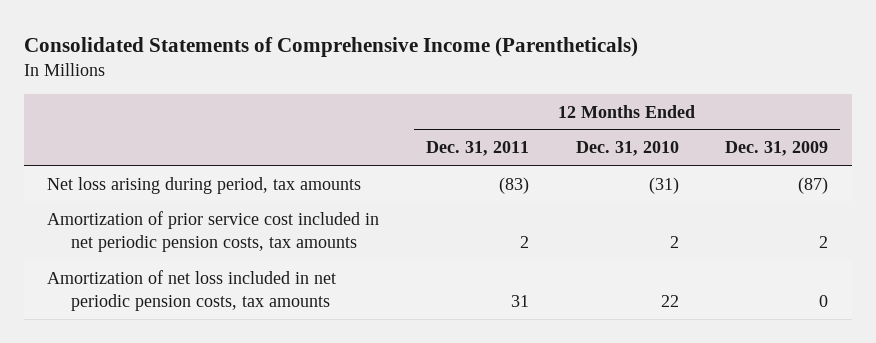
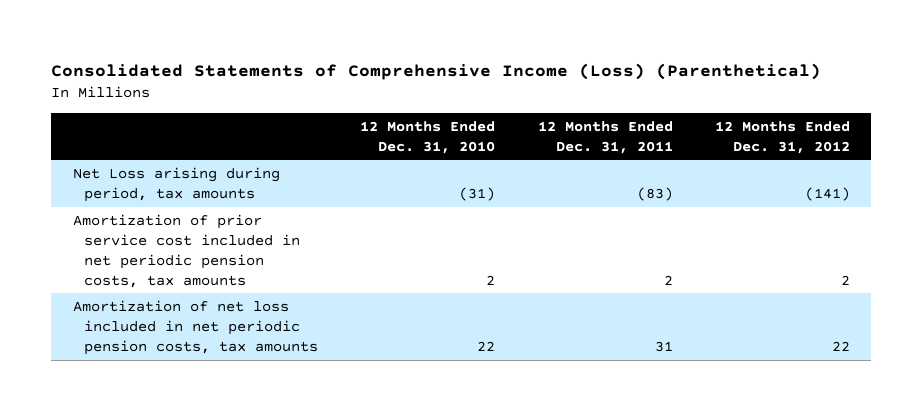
[23,37,638,58] Consolidated Statements of Comprehensive Income (Parentheticals) -> [51,62,822,80] Consolidated Statements of Comprehensive Income (Loss) (Parenthetical)
[725,141,829,157] Dec. 31, 2009 -> none
none -> [715,120,851,154] 12 Months Ended Dec. 31, 2012
[47,176,362,194] Net loss arising during period, tax amounts -> [72,166,280,202] Net Loss arising during period, tax amounts

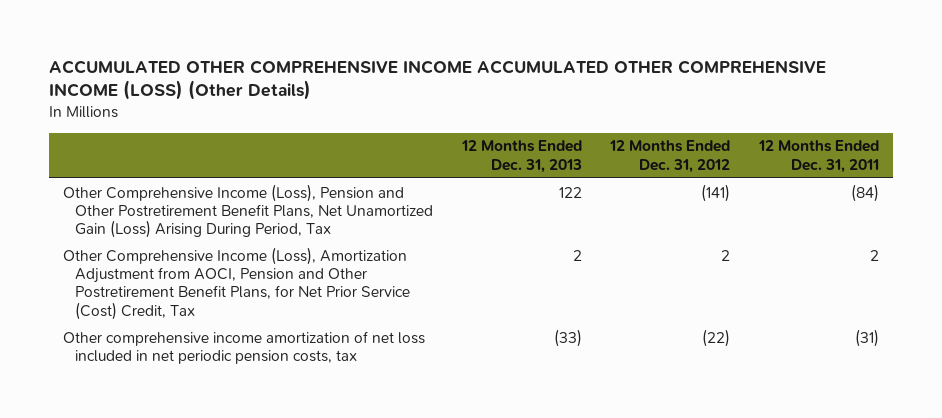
[51,62,822,80] Consolidated Statements of Comprehensive Income (Loss) (Parenthetical) -> [48,59,826,101] ACCUMULATED OTHER COMPREHENSIVE INCOME ACCUMULATED OTHER COMPREHENSIVE INCOME (LOSS) (Other Details)
[360,120,496,154] 12 Months Ended Dec. 31, 2010 -> none
none -> [460,140,582,173] 12 Months Ended Dec. 31, 2013
[72,213,300,288] Amortization of prior service cost included in net periodic pension costs, tax amounts -> none
[72,166,280,202] Net Loss arising during period, tax amounts -> [62,183,433,239] Other Comprehensive Income (Loss), Pension and Other Postretirement Benefit Plans, Net Unamortized Gain (Loss) Arising During Period, Tax
[636,186,673,201] (83) -> [850,183,879,202] (84)
none -> [62,246,410,320] Other Comprehensive Income (Loss), Amortization Adjustment from AOCI, Pension and Other Postretirement Benefit Plans, for Net Prior Service (Cost) Credit, Tax
[72,299,318,355] Amortization of net loss included in net periodic pension costs, tax amounts -> [62,330,425,364] Other comprehensive income amortization of net loss included in net periodic pension costs, tax
[654,340,673,352] 31 -> [854,328,879,347] (31)
[832,340,851,351] 22 -> [702,328,731,347] (22)

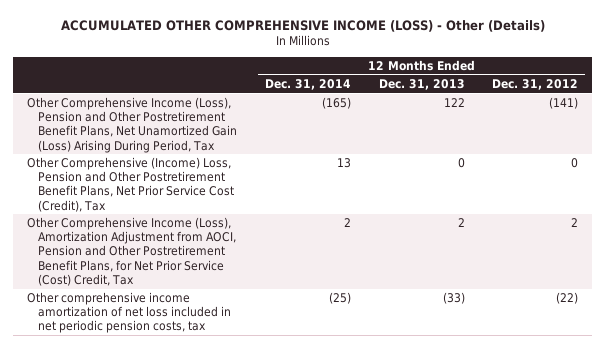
[48,59,826,101] ACCUMULATED OTHER COMPREHENSIVE INCOME ACCUMULATED OTHER COMPREHENSIVE INCOME (LOSS) (Other Details) -> [60,20,545,33] ACCUMULATED OTHER COMPREHENSIVE INCOME (LOSS) - Other (Details)
[757,140,879,173] 12 Months Ended Dec. 31, 2011 -> none
none -> [264,78,351,90] Dec. 31, 2014
none -> [26,157,235,212] Other Comprehensive (Income) Loss, Pension and Other Postretirement Benefit Plans, Net Prior Service Cost (Credit), Tax

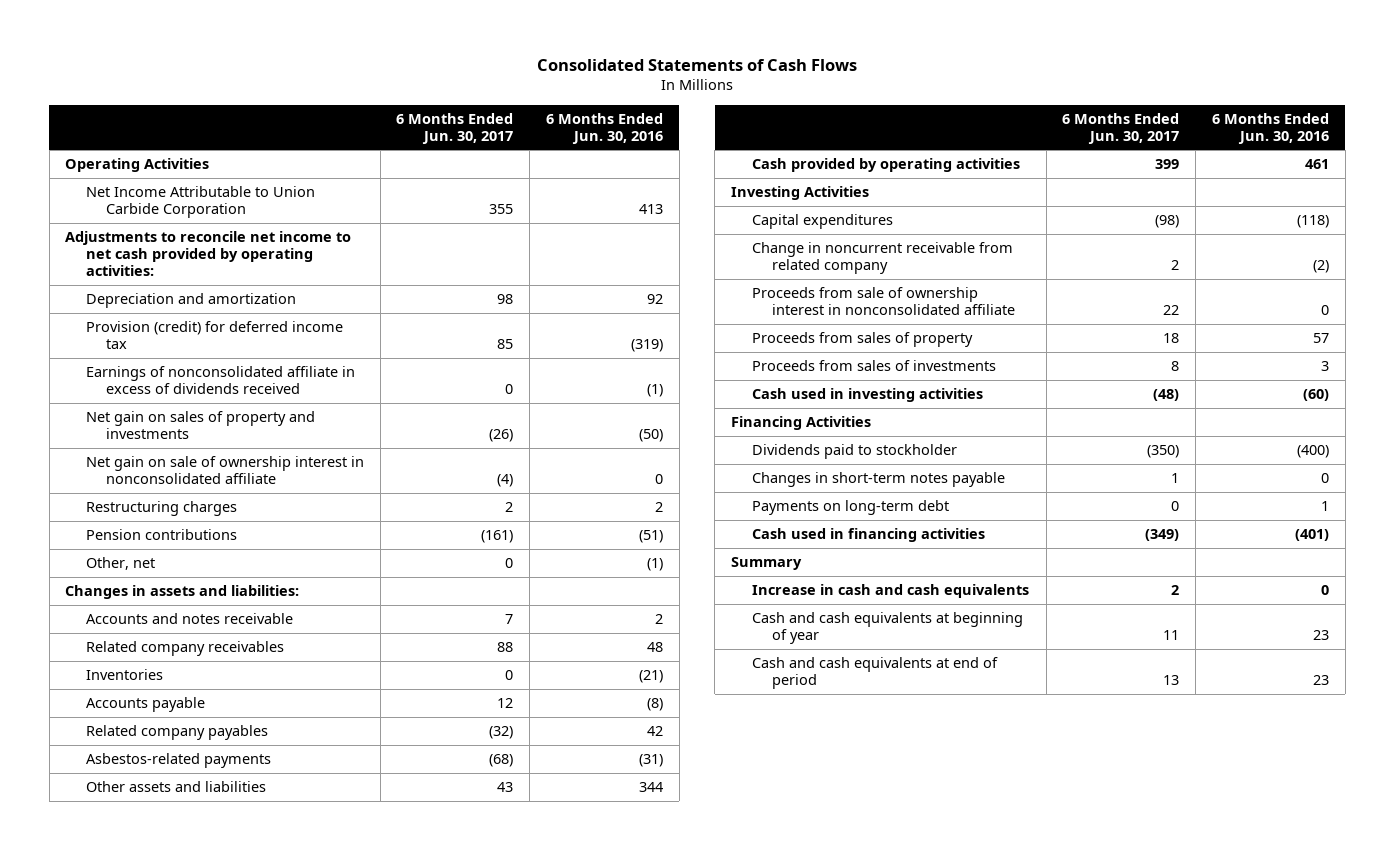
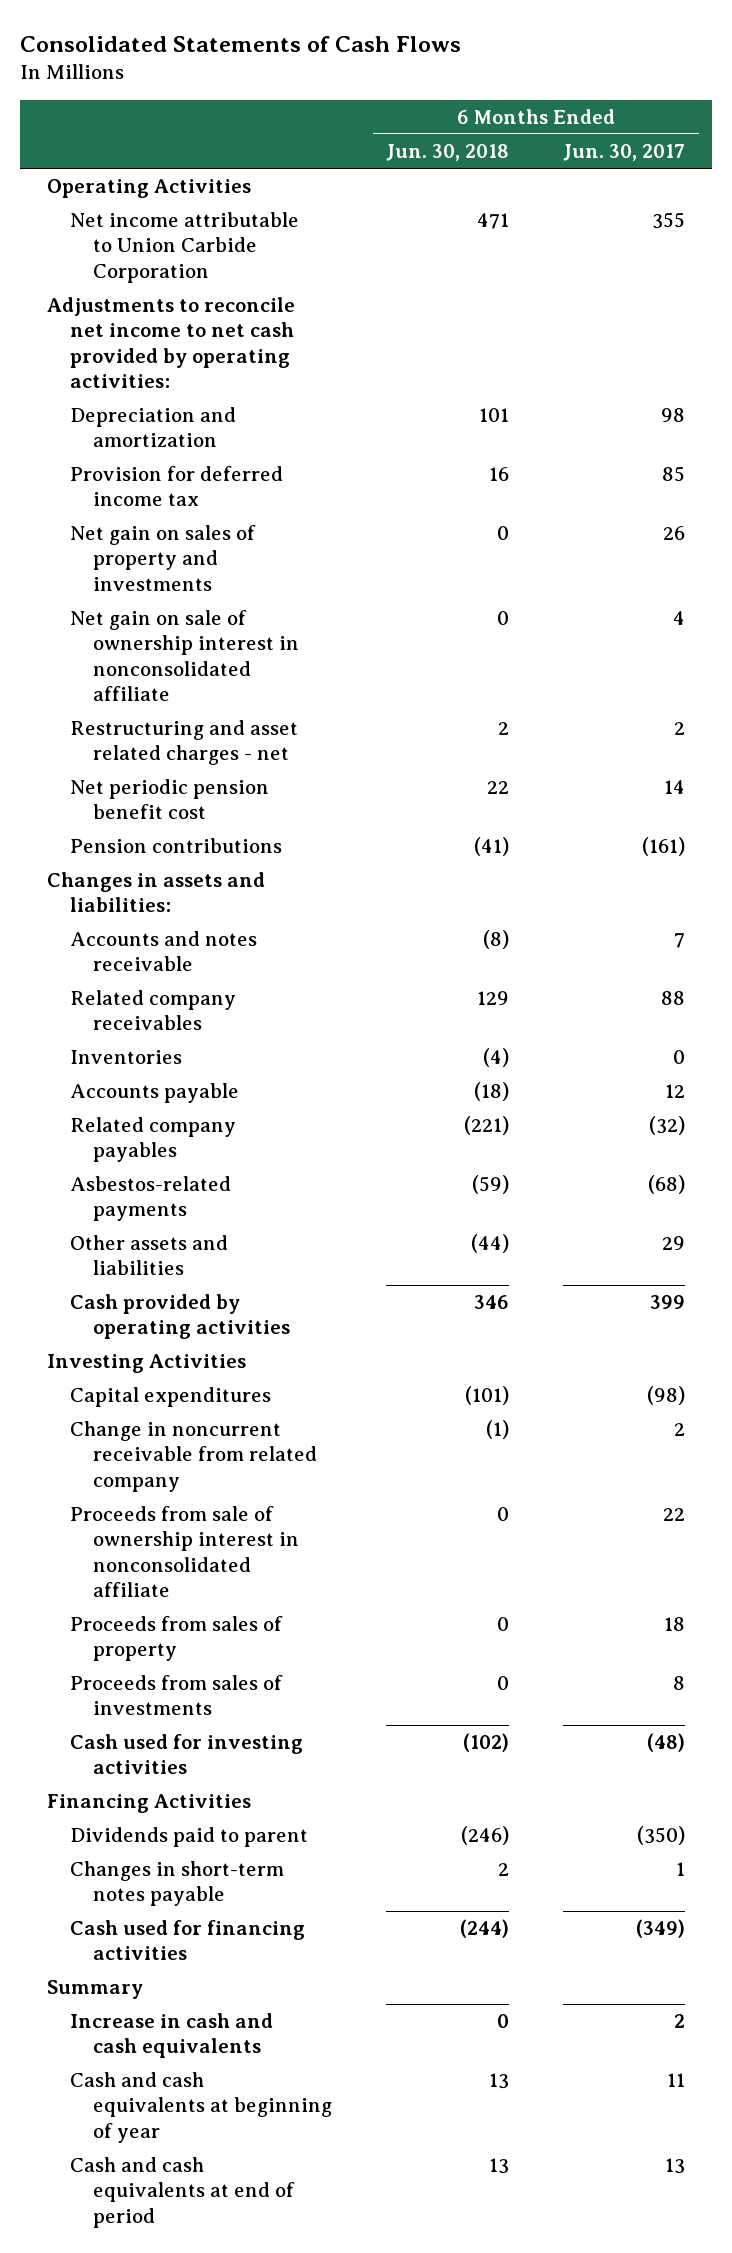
[546,112,664,144] 6 Months Ended Jun. 30, 2016 -> none
none -> [386,144,510,162] Jun. 30, 2018
[85,186,315,219] Net Income Attributable to Union Carbide Corporation -> [70,212,300,283] Net income attributable to Union Carbide Corporation
[85,366,355,395] Earnings of nonconsolidated affiliate in excess of dividends received -> none
[85,321,343,350] Provision (credit) for deferred income tax -> [70,466,284,507] Provision for deferred income tax
[489,429,514,443] (26) -> [663,526,686,541] 26
[497,474,514,488] (4) -> [673,611,686,626] 4
[85,501,237,517] Restructuring charges -> [70,720,299,766] Restructuring and asset related charges - net
none -> [70,779,270,820] Net periodic pension benefit cost
[85,557,155,571] Other, net -> none
[497,782,514,793] 43 -> [662,1236,686,1251] 29
[751,388,983,403] Cash used in investing activities -> [70,1734,304,1775] Cash used for investing activities
[751,444,957,460] Dividends paid to stockholder -> [70,1827,309,1848] Dividends paid to parent
[751,500,949,516] Payments on long-term debt -> none
[751,528,985,543] Cash used in financing activities -> [70,1920,306,1961] Cash used for financing activities

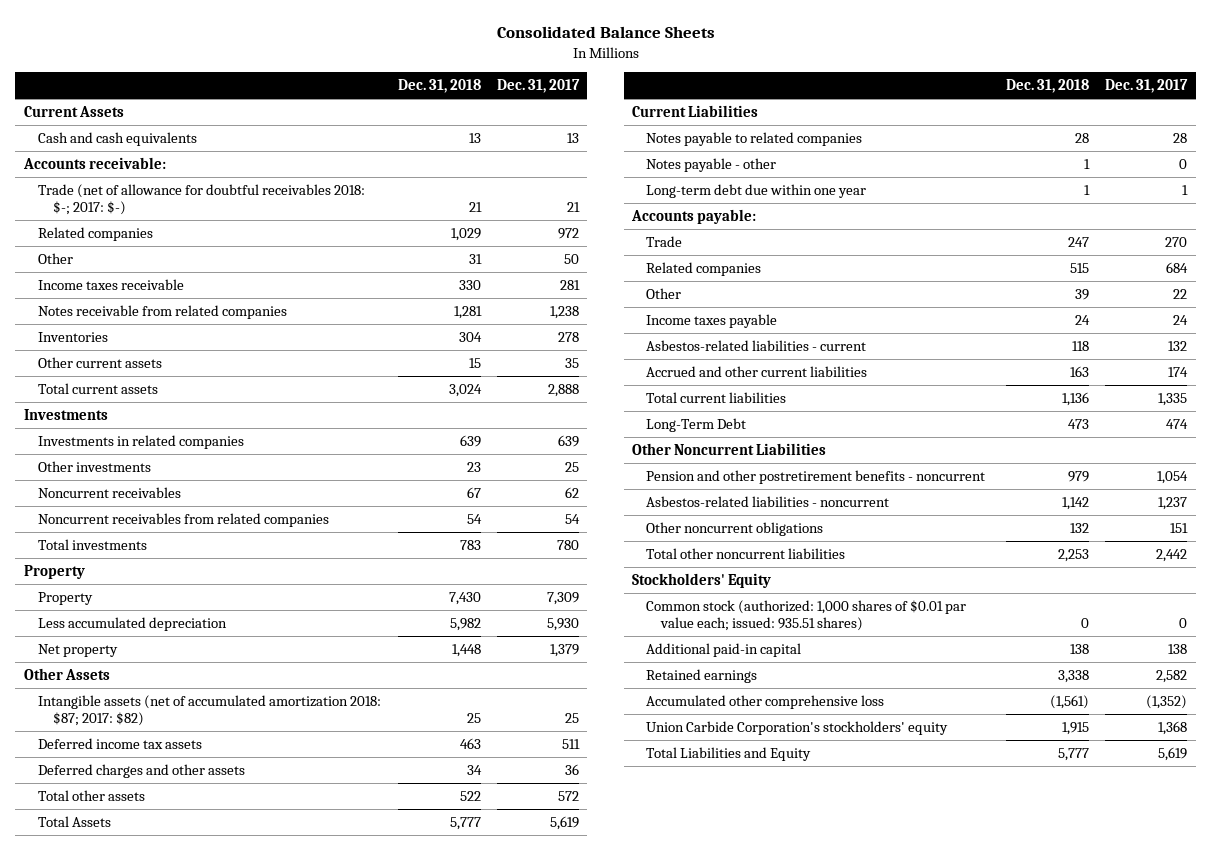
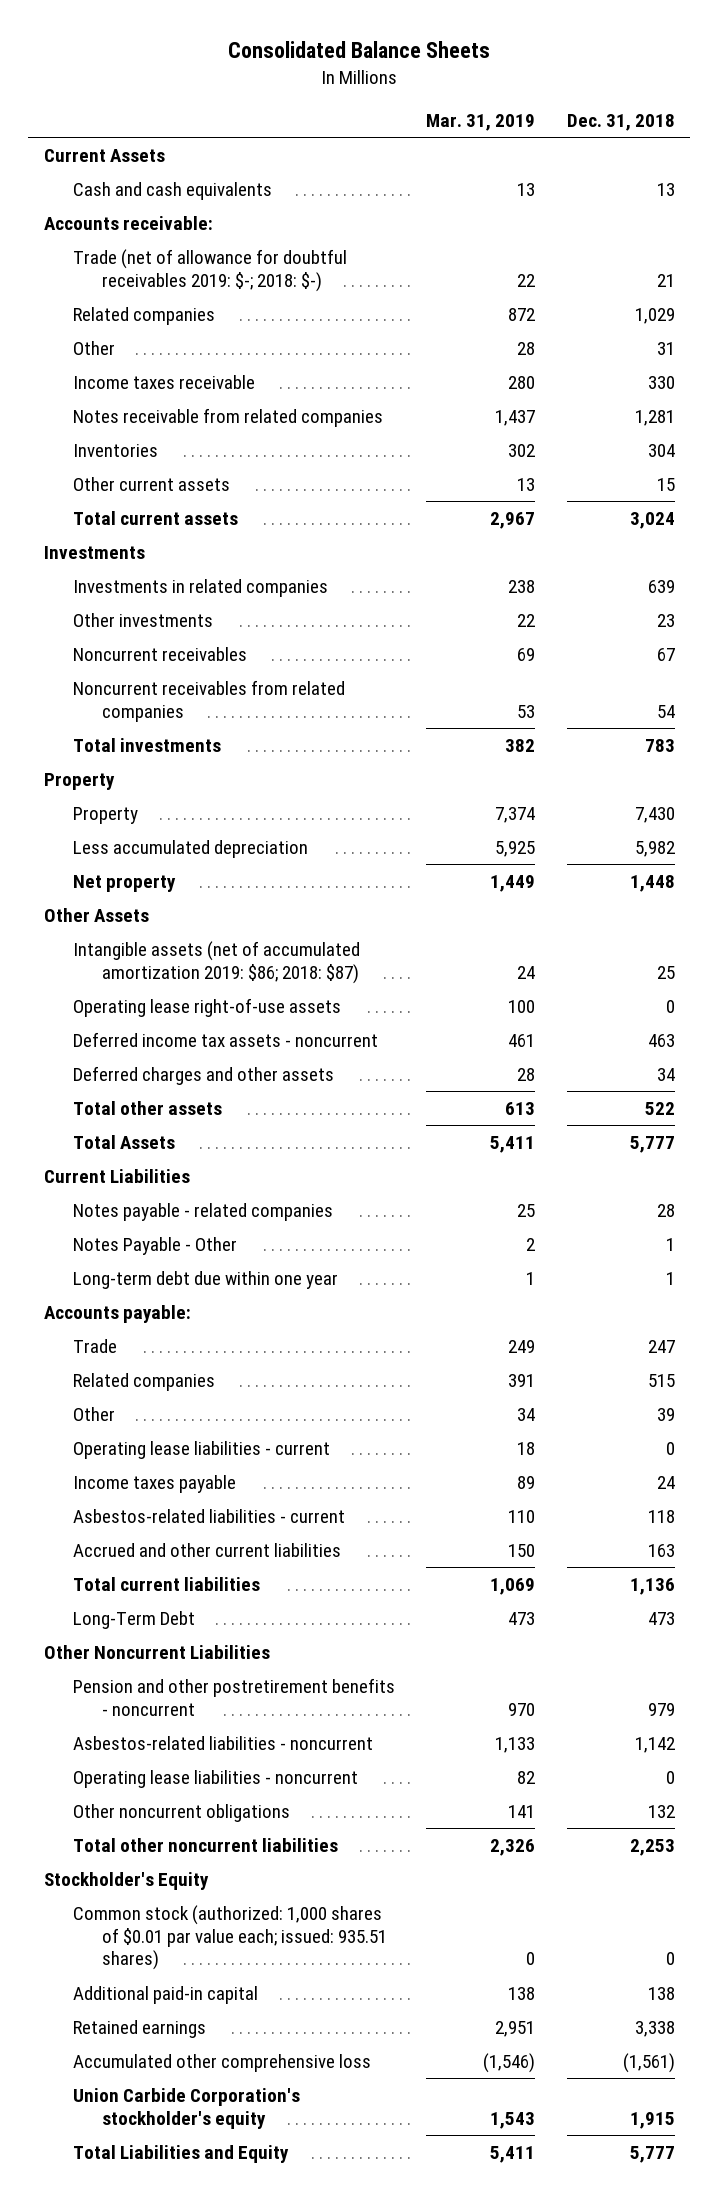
[497,79,581,94] Dec. 31, 2017 -> none
none -> [426,114,536,132] Mar. 31, 2019
[38,183,366,216] Trade (net of allowance for doubtful receivables 2018: $-; 2017: $-) -> [72,248,347,292] Trade (net of allowance for doubtful receivables 2019: $-; 2018: $-)
[38,694,382,727] Intangible assets (net of accumulated amortization 2018: $87; 2017: $82) -> [72,940,360,984] Intangible assets (net of accumulated amortization 2019: $86; 2018: $87)
none -> [72,997,341,1017] Operating lease right-of-use assets
[38,737,203,749] Deferred income tax assets -> [72,1031,378,1047] Deferred income tax assets - noncurrent
[646,131,863,146] Notes payable to related companies -> [72,1202,333,1221] Notes payable - related companies
[646,157,777,172] Notes payable - other -> [72,1236,237,1255] Notes Payable - Other
none -> [72,1440,330,1459] Operating lease liabilities - current
none -> [72,1769,358,1788] Operating lease liabilities - noncurrent
[631,572,771,588] Stockholders' Equity -> [43,1871,209,1890] Stockholder's Equity
[646,720,949,735] Union Carbide Corporation's stockholders' equity -> [72,2087,300,2129] Union Carbide Corporation's stockholder's equity

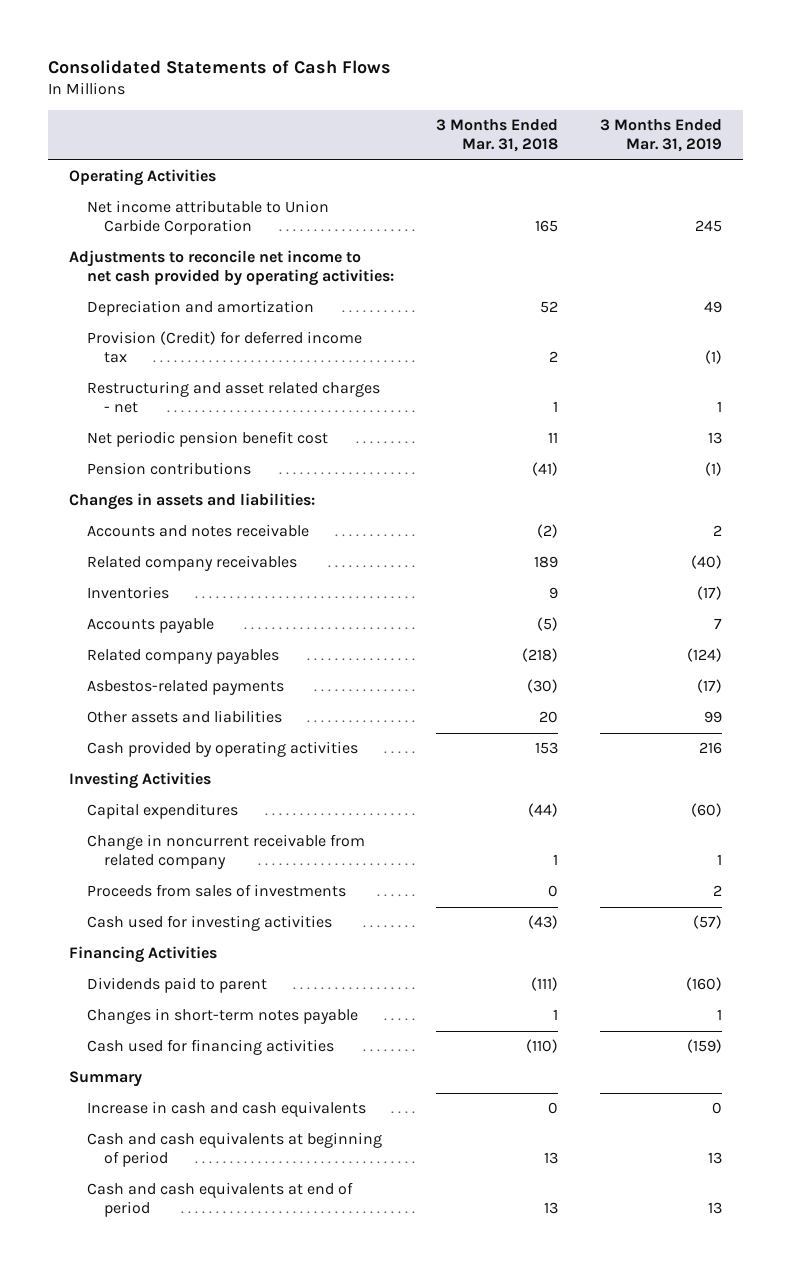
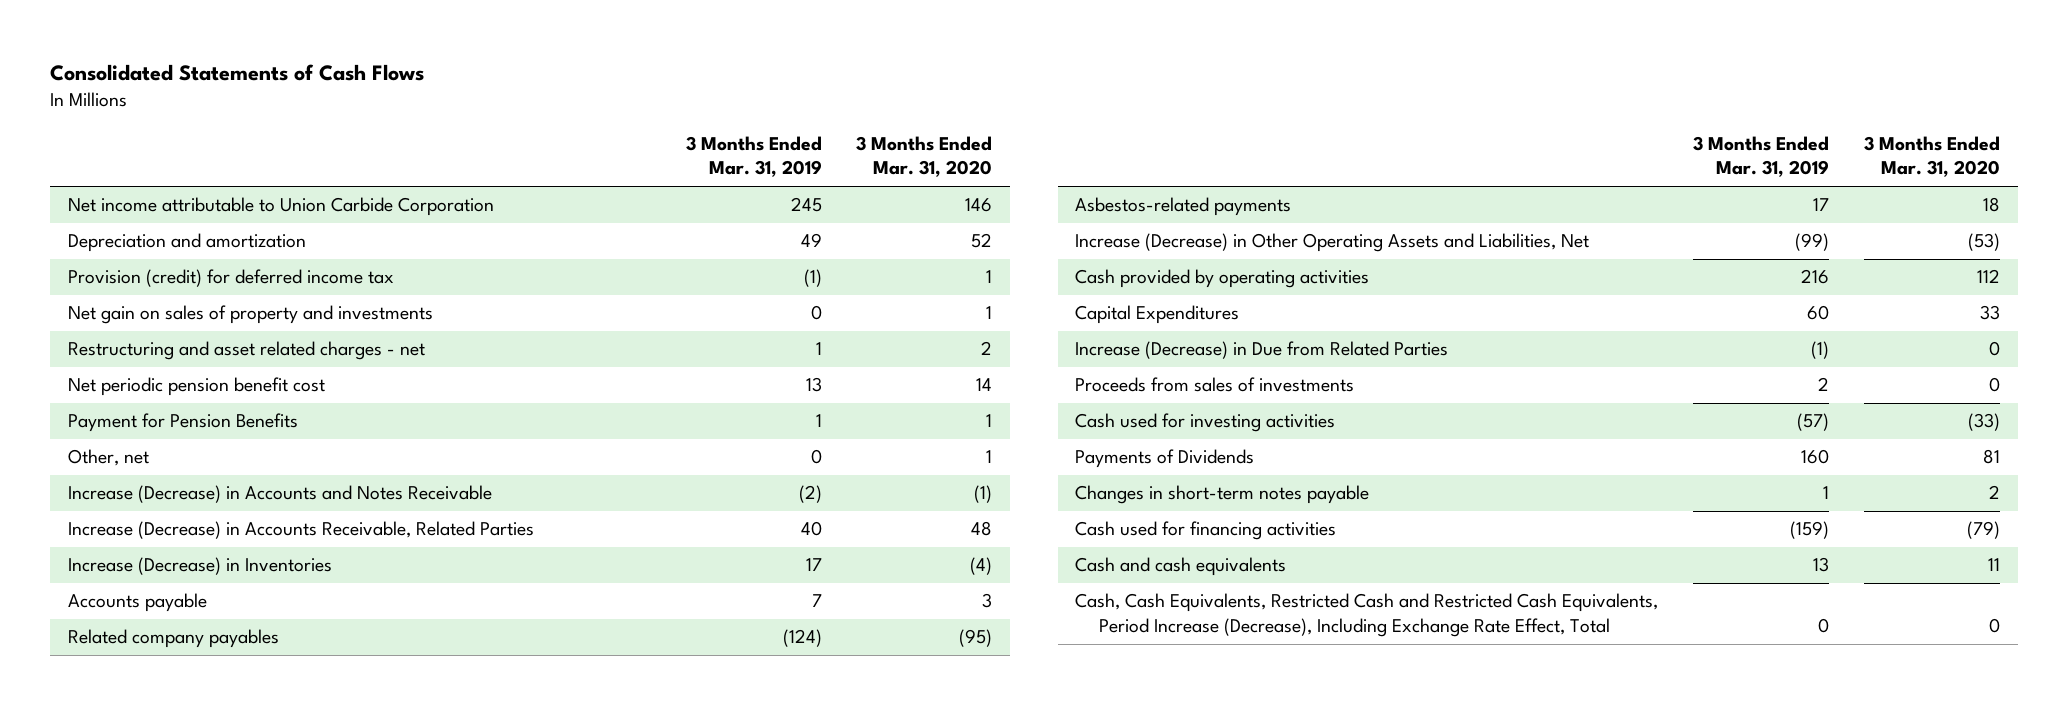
[435,119,558,153] 3 Months Ended Mar. 31, 2018 -> none
none -> [856,135,993,178] 3 Months Ended Mar. 31, 2020
[69,169,217,187] Operating Activities -> none
[69,250,394,287] Adjustments to reconcile net income to net cash provided by operating activities: -> none
[86,331,362,364] Provision (Credit) for deferred income tax -> [67,269,394,288] Provision (credit) for deferred income tax
none -> [67,305,433,325] Net gain on sales of property and investments
[69,493,316,511] Changes in assets and liabilities: -> none
[86,555,297,572] Related company receivables -> none
[86,462,251,476] Pension contributions -> [67,413,298,433] Payment for Pension Benefits
[704,462,722,477] (1) -> [815,414,822,428] 1
none -> [67,449,149,467] Other, net
[86,524,309,538] Accounts and notes receivable -> [67,485,492,504] Increase (Decrease) in Accounts and Notes Receivable
[712,525,722,537] 2 -> [798,485,822,504] (2)
none -> [67,521,534,540] Increase (Decrease) in Accounts Receivable, Related Parties
[86,586,169,600] Inventories -> [67,557,332,576] Increase (Decrease) in Inventories
[696,586,722,601] (17) -> [805,558,822,572] 17
[696,679,722,694] (17) -> [1813,198,1830,212] 17
[86,710,282,724] Other assets and liabilities -> [1075,233,1590,253] Increase (Decrease) in Other Operating Assets and Liabilities, Net
[703,711,722,724] 99 -> [1795,233,1830,252] (99)
[69,772,212,790] Investing Activities -> none
[86,803,238,820] Capital expenditures -> [1075,305,1240,325] Capital Expenditures
[690,803,722,818] (60) -> [1807,305,1830,321] 60
[86,834,365,870] Change in noncurrent receivable from related company -> [1075,341,1449,360] Increase (Decrease) in Due from Related Parties
[716,854,722,866] 1 -> [1811,341,1830,360] (1)
[69,946,218,964] Financing Activities -> none
[86,977,267,994] Dividends paid to parent -> none
none -> [1075,449,1255,469] Payments of Dividends
[69,1071,143,1088] Summary -> none
[86,1101,366,1118] Increase in cash and cash equivalents -> none
[86,1182,353,1218] Cash and cash equivalents at end of period -> none
[86,1132,382,1168] Cash and cash equivalents at beginning of period -> [1075,557,1287,577] Cash and cash equivalents
none -> [1075,593,1659,637] Cash, Cash Equivalents, Restricted Cash and Restricted Cash Equivalents, Period Increase (Decrease), Including Exchange Rate Effect, Total

